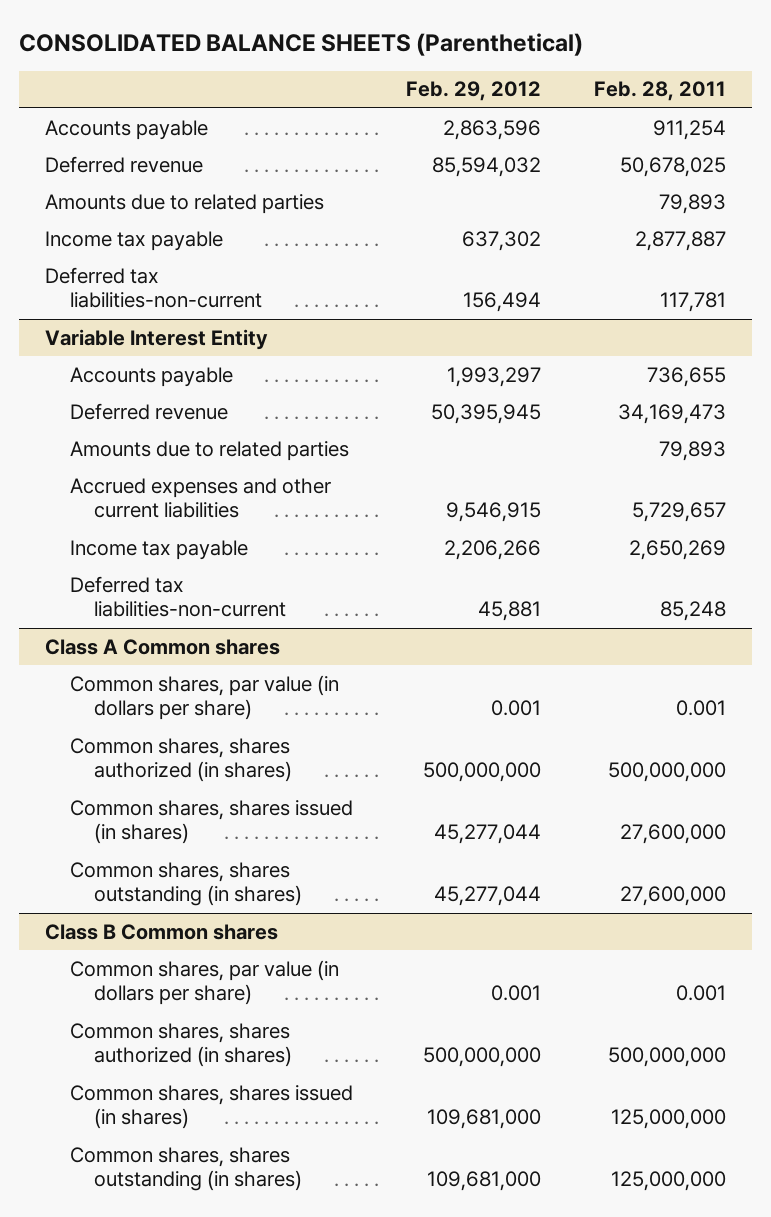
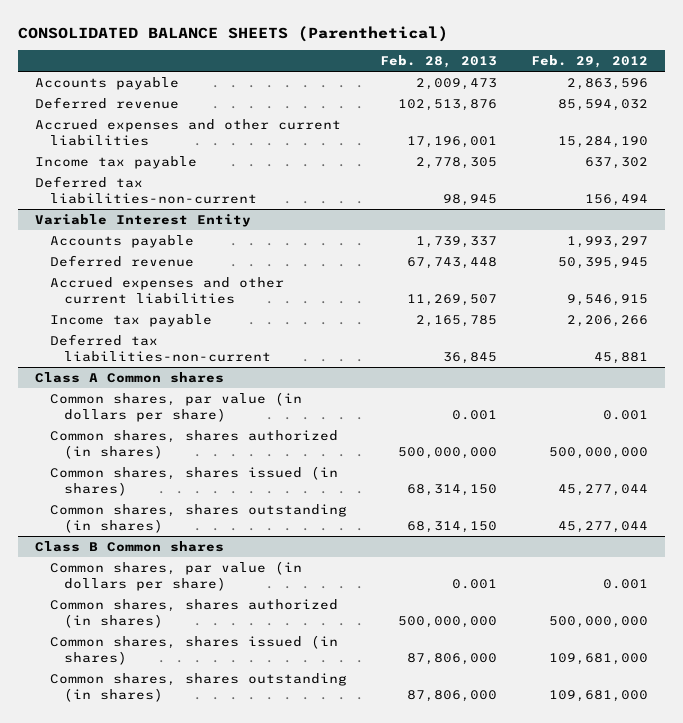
[593,81,726,102] Feb. 28, 2011 -> none
none -> [380,54,498,68] Feb. 28, 2013
[45,193,325,214] Amounts due to related parties -> none
none -> [35,118,342,146] Accrued expenses and other current liabilities
[69,440,349,461] Amounts due to related parties -> none

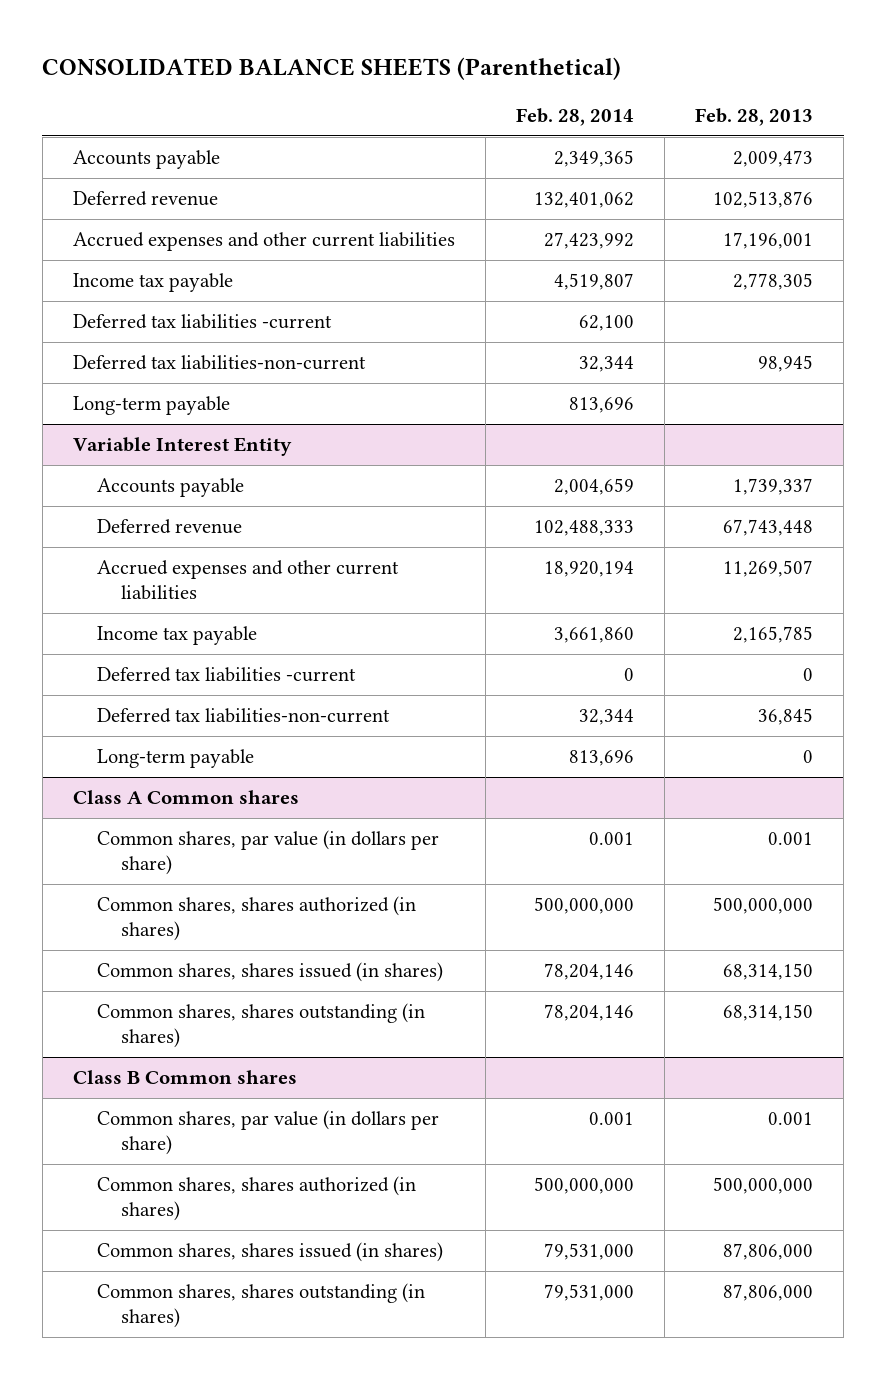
[531,54,649,68] Feb. 29, 2012 -> none
none -> [515,108,634,127] Feb. 28, 2014
none -> [72,314,332,330] Deferred tax liabilities -current
none -> [72,396,230,416] Long-term payable
none -> [96,667,356,683] Deferred tax liabilities -current
none -> [96,749,254,769] Long-term payable

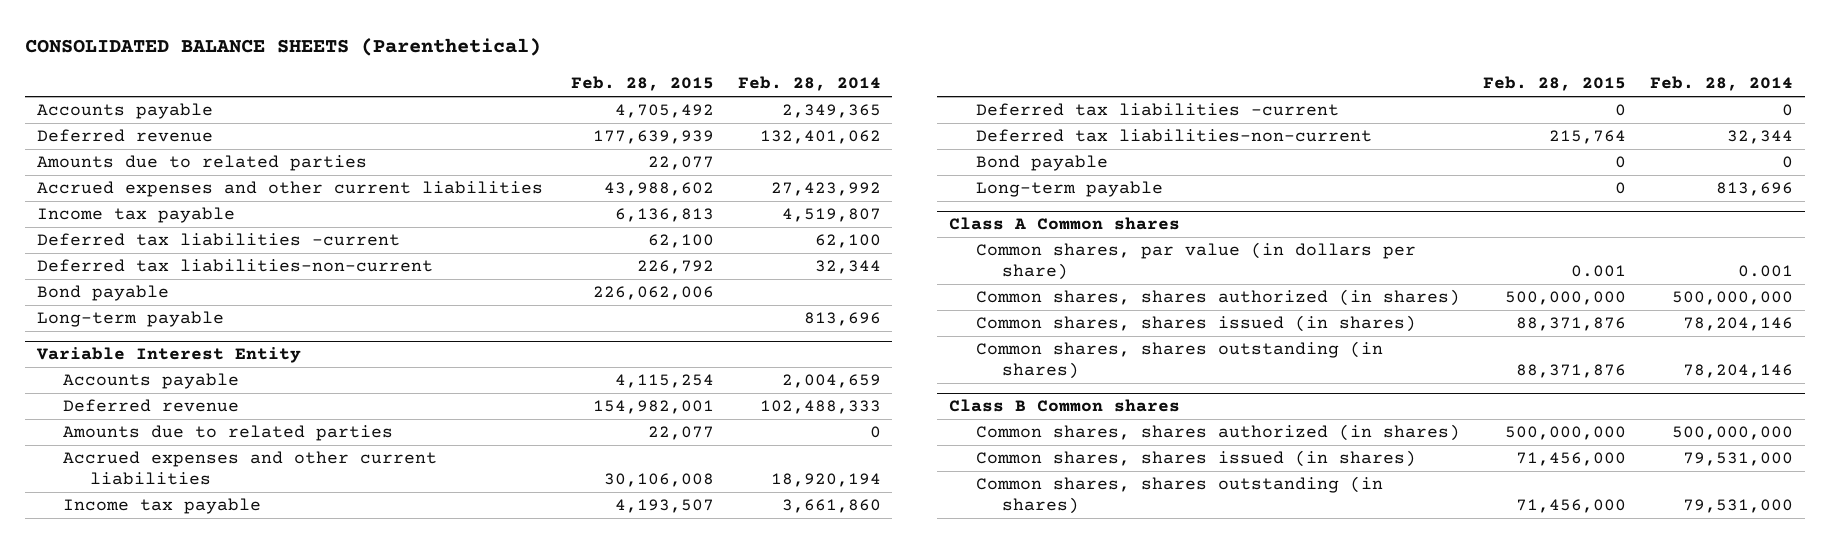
[695,108,814,127] Feb. 28, 2013 -> none
none -> [570,76,714,92] Feb. 28, 2015
none -> [36,155,367,172] Amounts due to related parties
none -> [36,285,169,302] Bond payable
none -> [63,425,394,442] Amounts due to related parties
none -> [975,155,1108,172] Bond payable
[96,1110,439,1156] Common shares, par value (in dollars per share) -> none

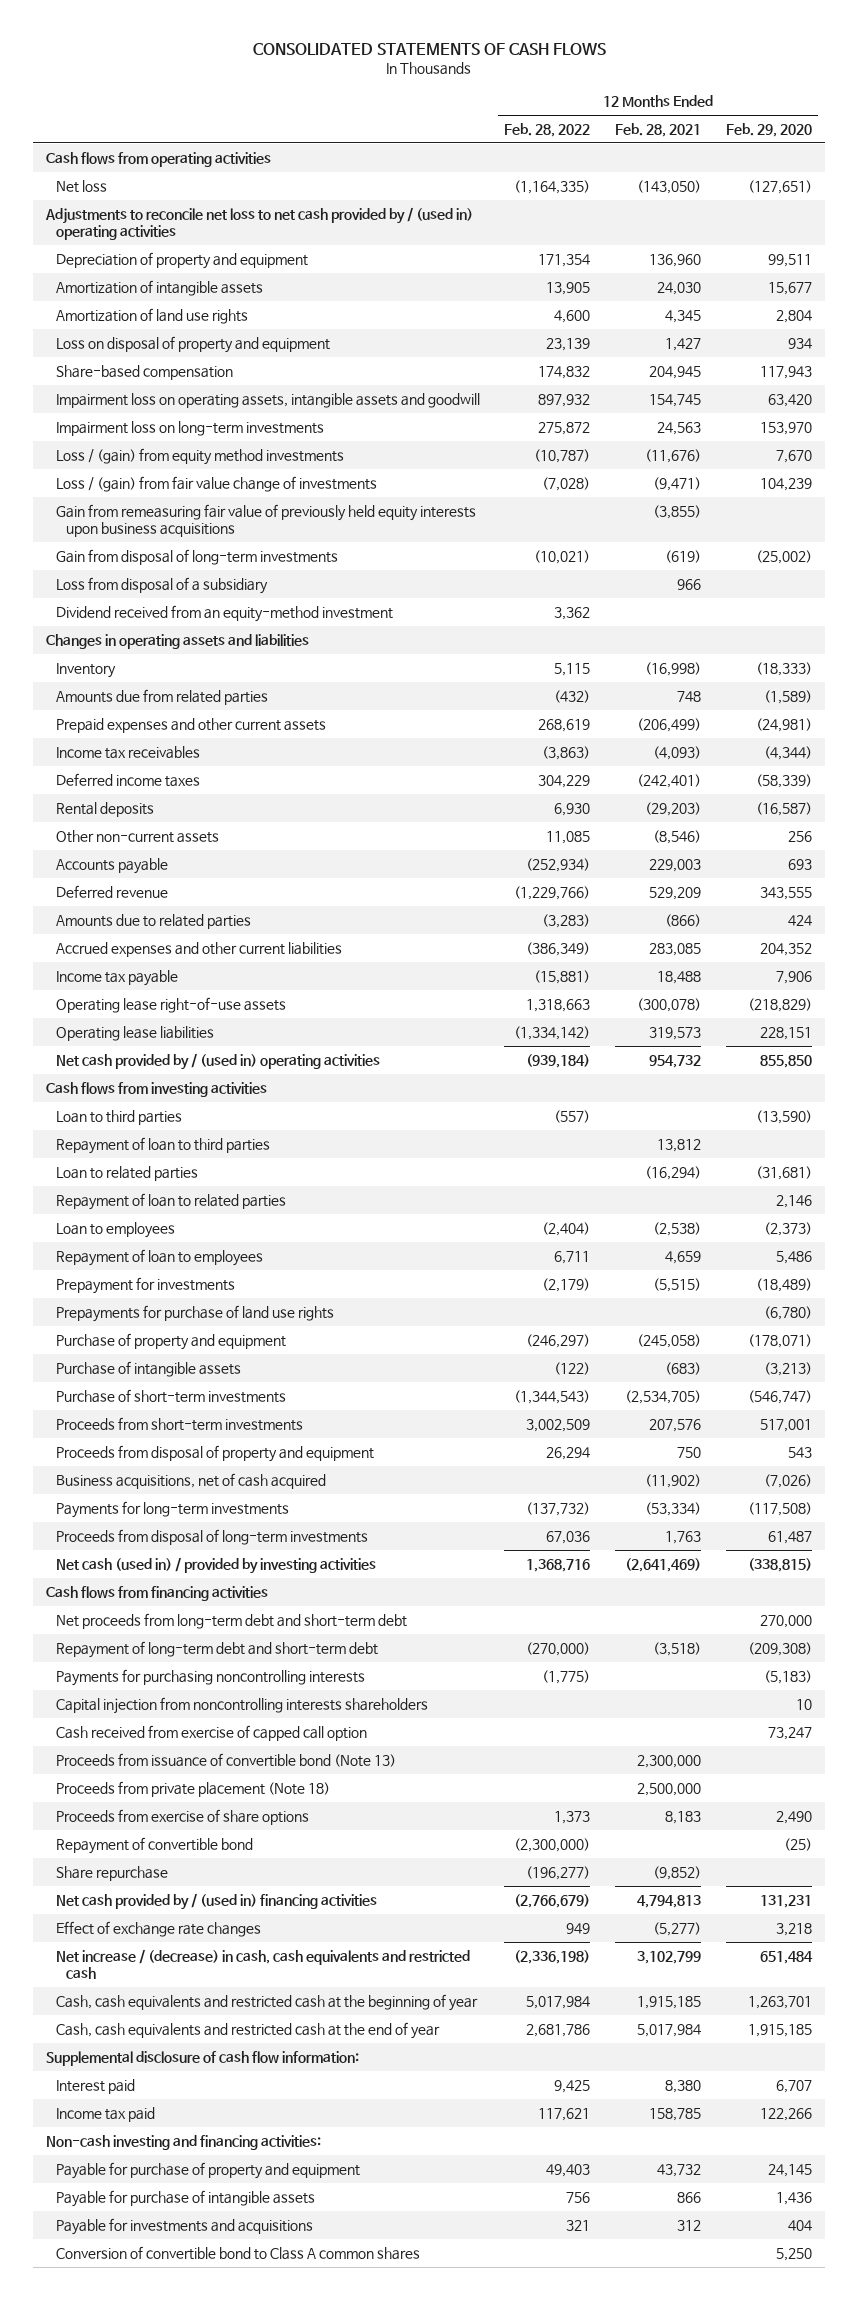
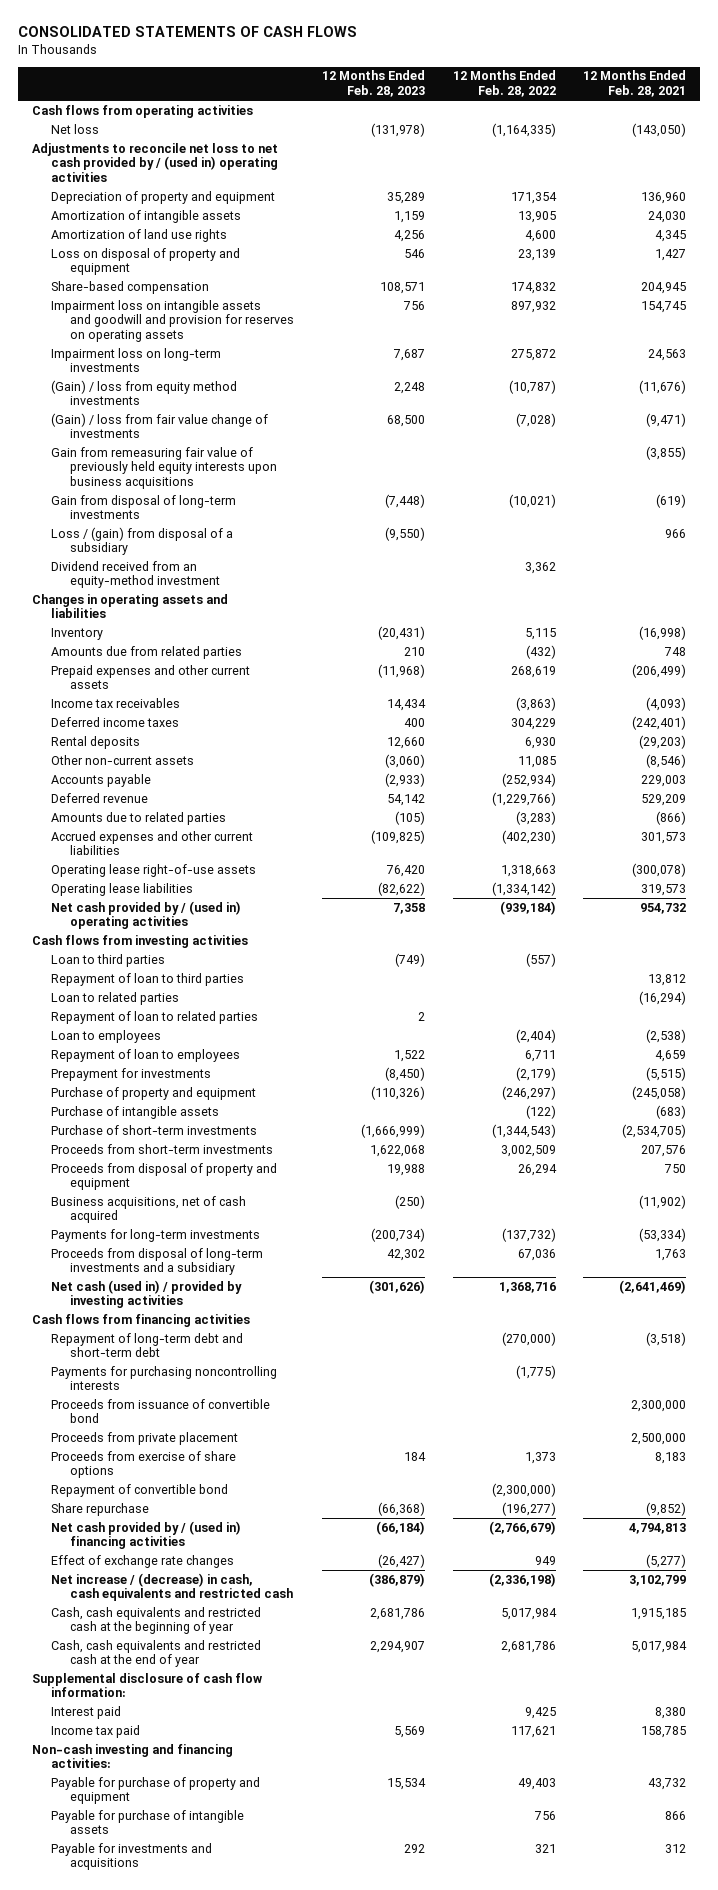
[726,122,813,137] Feb. 29, 2020 -> none
none -> [321,70,425,98] 12 Months Ended Feb. 28, 2023
[55,392,480,408] Impairment loss on operating assets, intangible assets and goodwill -> [50,299,295,343] Impairment loss on intangible assets and goodwill and provision for reserves on operating assets
[55,447,344,465] Loss / (gain) from equity method investments -> [50,379,237,406] (Gain) / loss from equity method investments
[55,475,377,492] Loss / (gain) from fair value change of investments -> [50,412,268,439] (Gain) / loss from fair value change of investments
[55,576,268,594] Loss from disposal of a subsidiary -> [50,526,233,556] Loss / (gain) from disposal of a subsidiary
[55,969,178,986] Income tax payable -> none
[526,941,591,956] (386,349) -> [501,829,556,844] (402,230)
[649,942,702,956] 283,085 -> [641,831,687,844] 301,573
[55,1304,334,1322] Prepayments for purchase of land use rights -> none
[55,1528,368,1545] Proceeds from disposal of long-term investments -> [50,1247,263,1276] Proceeds from disposal of long-term investments and a subsidiary
[55,1612,407,1629] Net proceeds from long-term debt and short-term debt -> none
[55,1696,428,1714] Capital injection from noncontrolling interests shareholders -> none
[55,1724,367,1741] Cash received from exercise of capped call option -> none
[55,1752,396,1767] Proceeds from issuance of convertible bond (Note 13) -> [50,1398,270,1424] Proceeds from issuance of convertible bond
[55,1780,330,1797] Proceeds from private placement (Note 18) -> [50,1431,238,1445] Proceeds from private placement
[55,2245,420,2260] Conversion of convertible bond to Class A common shares -> none

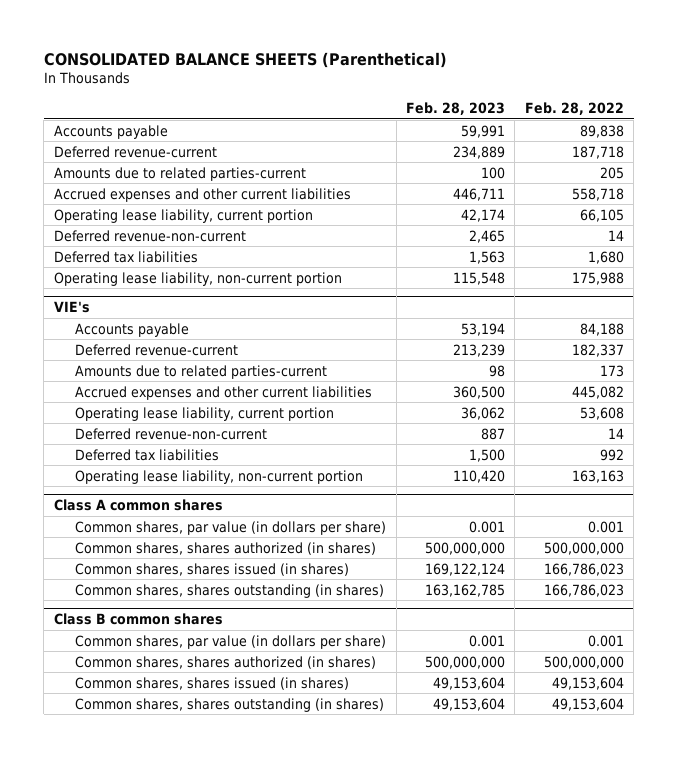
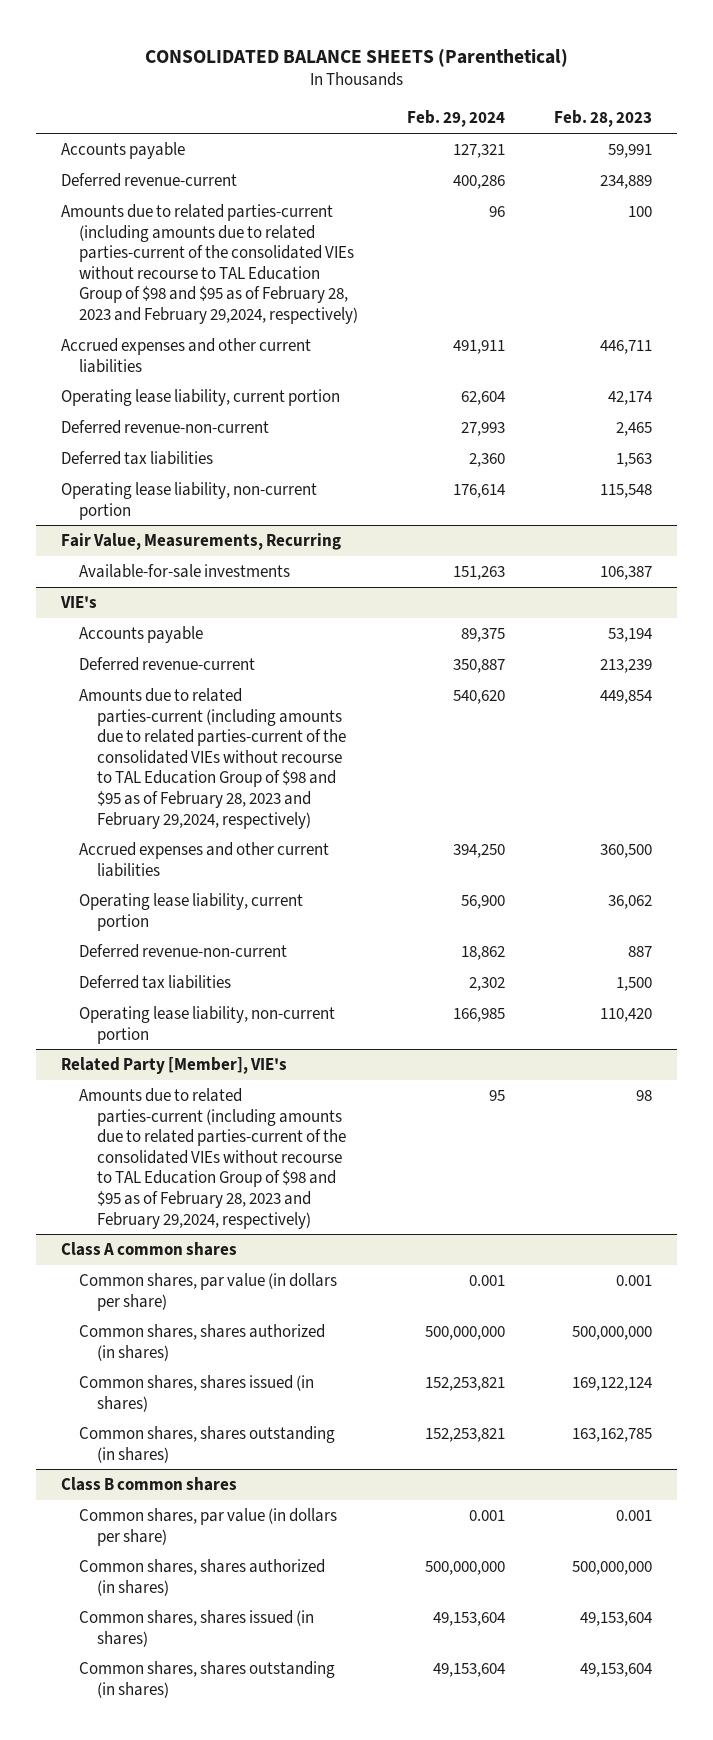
[524,101,624,115] Feb. 28, 2022 -> none
none -> [407,110,506,128] Feb. 29, 2024
[53,166,306,181] Amounts due to related parties-current -> none
none -> [60,203,358,324] Amounts due to related parties-current (including amounts due to related parties-current of the consolidated VIEs without recourse to TAL Education Group of $98 and $95 as of February 28, 2023 and February 29,2024, respectively)
none -> [60,532,341,550] Fair Value, Measurements, Recurring
none -> [78,563,290,578] Available-for-sale investments
[75,364,328,379] Amounts due to related parties-current -> none
none -> [78,687,346,829] Amounts due to related parties-current (including amounts due to related parties-current of the consolidated VIEs without recourse to TAL Education Group of $98 and $95 as of February 28, 2023 and February 29,2024, respectively)
none -> [60,1056,287,1074] Related Party [Member], VIE's
none -> [78,1087,346,1229] Amounts due to related parties-current (including amounts due to related parties-current of the consolidated VIEs without recourse to TAL Education Group of $98 and $95 as of February 28, 2023 and February 29,2024, respectively)

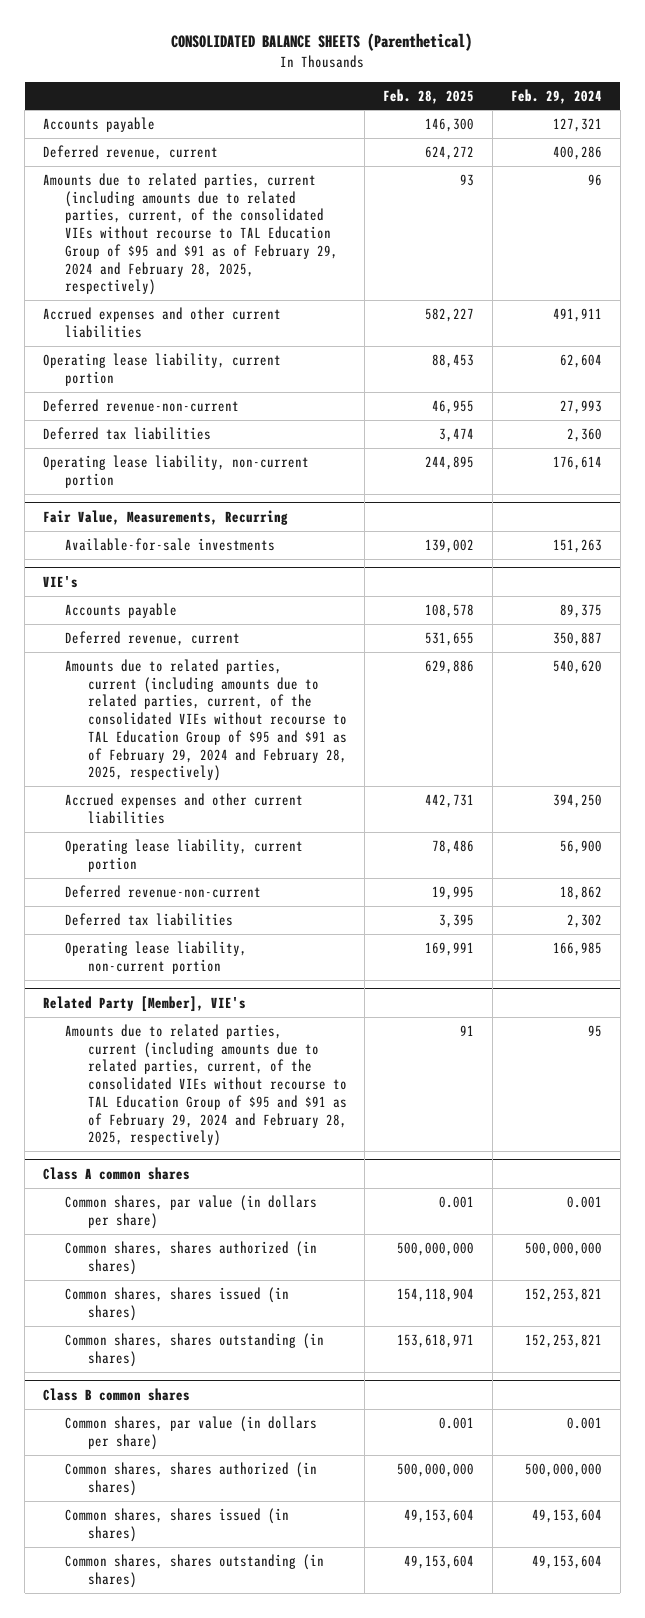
[554,110,653,128] Feb. 28, 2023 -> none
none -> [383,88,475,104] Feb. 28, 2025
[60,172,237,187] Deferred revenue-current -> [43,144,219,160] Deferred revenue, current
[60,203,358,324] Amounts due to related parties-current (including amounts due to related parties-current of the consolidated VIEs without recourse to TAL Education Group of $98 and $95 as of February 28, 2023 and February 29,2024, respectively) -> [43,172,339,296] Amounts due to related parties, current (including amounts due to related parties, current, of the consolidated VIEs without recourse to TAL Education Group of $95 and $91 as of February 29, 2024 and February 28, 2025, respectively)
[78,656,255,671] Deferred revenue-current -> [65,630,241,646] Deferred revenue, current
[78,687,346,829] Amounts due to related parties-current (including amounts due to related parties-current of the consolidated VIEs without recourse to TAL Education Group of $98 and $95 as of February 28, 2023 and February 29,2024, respectively) -> [65,658,347,782] Amounts due to related parties, current (including amounts due to related parties, current, of the consolidated VIEs without recourse to TAL Education Group of $95 and $91 as of February 29, 2024 and February 28, 2025, respectively)
[78,1087,346,1229] Amounts due to related parties-current (including amounts due to related parties-current of the consolidated VIEs without recourse to TAL Education Group of $98 and $95 as of February 28, 2023 and February 29,2024, respectively) -> [65,1023,347,1147] Amounts due to related parties, current (including amounts due to related parties, current, of the consolidated VIEs without recourse to TAL Education Group of $95 and $91 as of February 29, 2024 and February 28, 2025, respectively)

